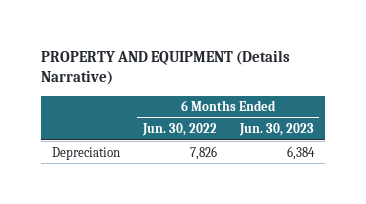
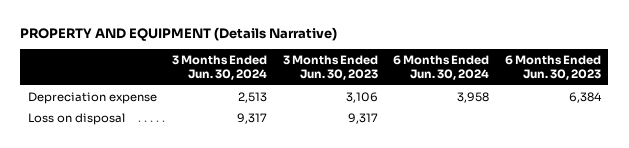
[142,123,218,137] Jun. 30, 2022 -> none
none -> [172,55,268,81] 3 Months Ended Jun. 30, 2024
none -> [282,55,378,81] 3 Months Ended Jun. 30, 2023
none -> [393,55,490,81] 6 Months Ended Jun. 30, 2024
[52,146,121,160] Depreciation -> [28,91,158,104] Depreciation expense
none -> [28,112,126,125] Loss on disposal

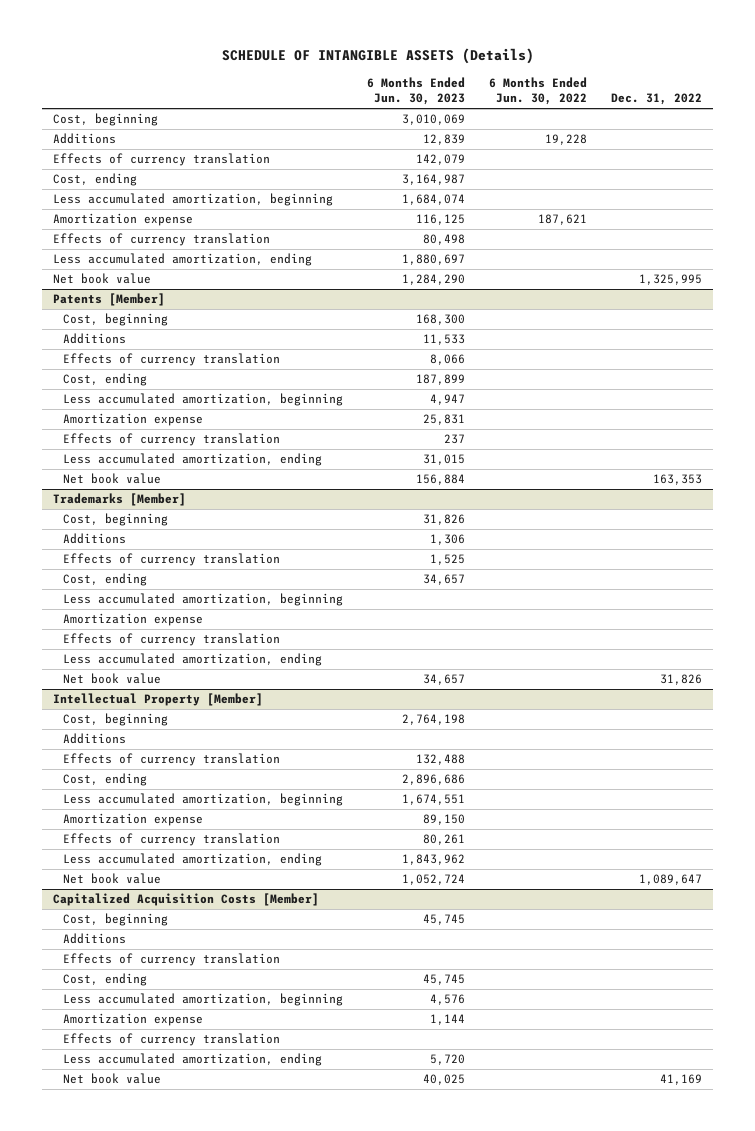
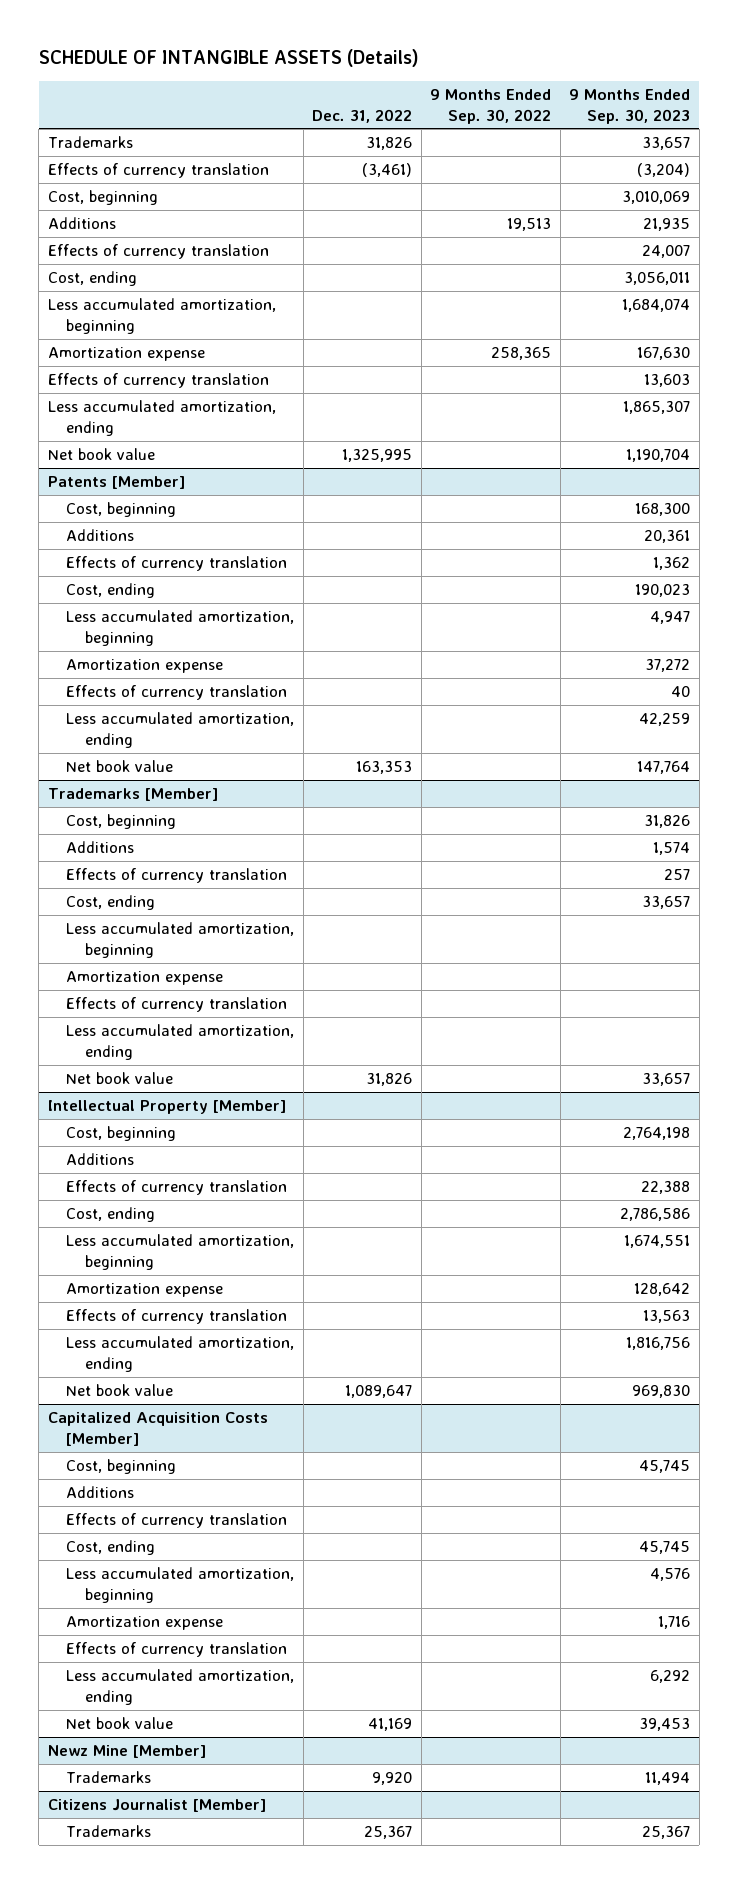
[367,76,466,106] 6 Months Ended Jun. 30, 2023 -> none
[488,76,587,106] 6 Months Ended Jun. 30, 2022 -> none
none -> [430,88,552,124] 9 Months Ended Sep. 30, 2022
none -> [569,88,691,124] 9 Months Ended Sep. 30, 2023
none -> [47,135,133,148] Trademarks
none -> [47,162,269,178] Effects of currency translation
none -> [47,1744,206,1758] Newz Mine [Member]
none -> [66,1770,152,1783] Trademarks
none -> [47,1798,266,1812] Citizens Journalist [Member]
none -> [66,1824,152,1837] Trademarks

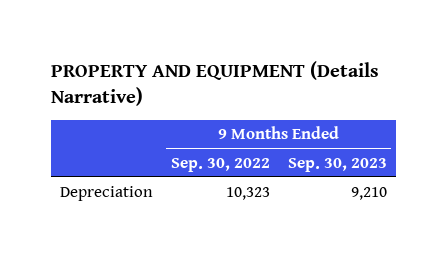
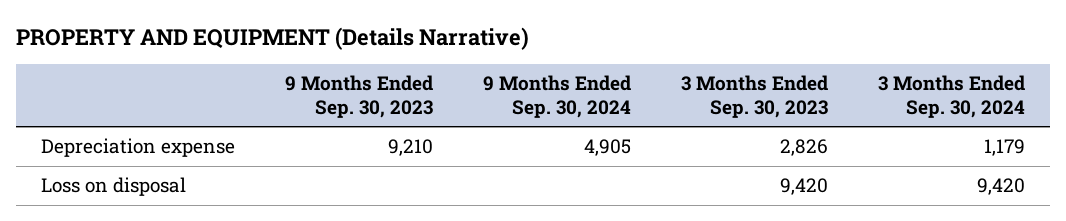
[170,157,270,172] Sep. 30, 2022 -> none
none -> [483,75,632,118] 9 Months Ended Sep. 30, 2024
none -> [681,75,829,118] 3 Months Ended Sep. 30, 2023
none -> [878,75,1026,118] 3 Months Ended Sep. 30, 2024
[59,186,153,202] Depreciation -> [40,138,235,158] Depreciation expense
none -> [40,177,186,197] Loss on disposal

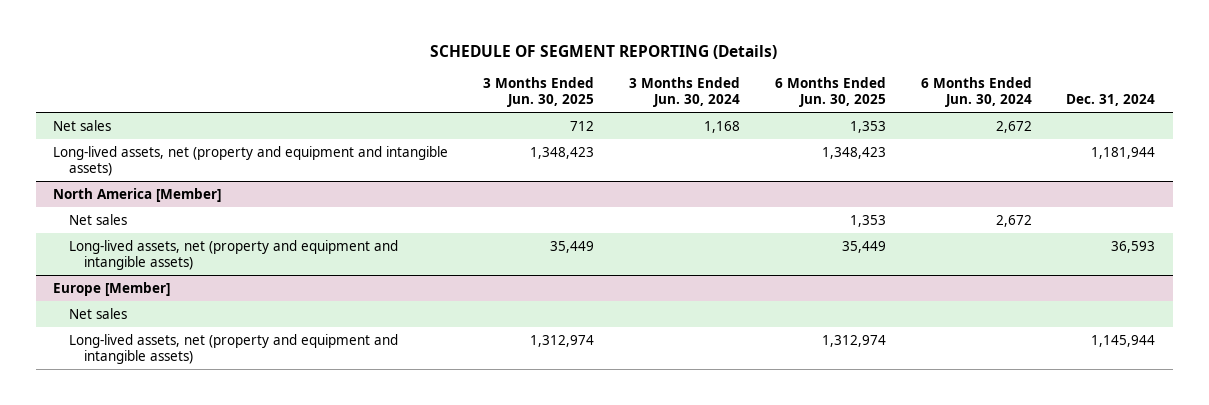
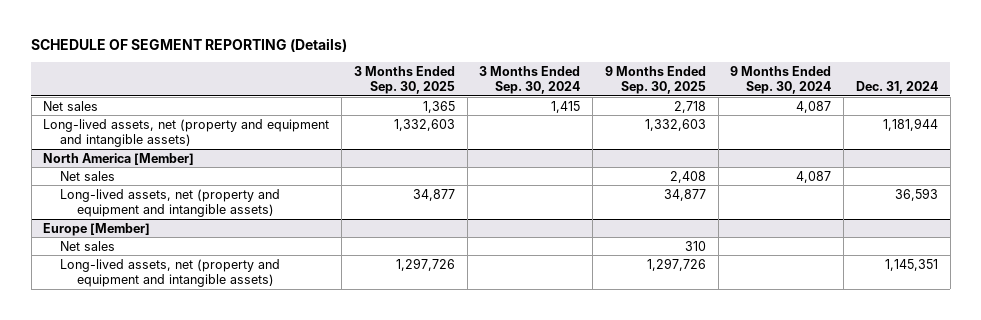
[483,77,595,107] 3 Months Ended Jun. 30, 2025 -> none
[628,77,740,107] 3 Months Ended Jun. 30, 2024 -> none
[774,77,886,107] 6 Months Ended Jun. 30, 2025 -> none
[920,77,1032,107] 6 Months Ended Jun. 30, 2024 -> none
none -> [353,66,455,95] 3 Months Ended Sep. 30, 2025
none -> [479,66,581,95] 3 Months Ended Sep. 30, 2024
none -> [604,66,706,95] 9 Months Ended Sep. 30, 2025
none -> [730,66,832,95] 9 Months Ended Sep. 30, 2024
[1091,334,1156,347] 1,145,944 -> [884,258,938,271] 1,145,351

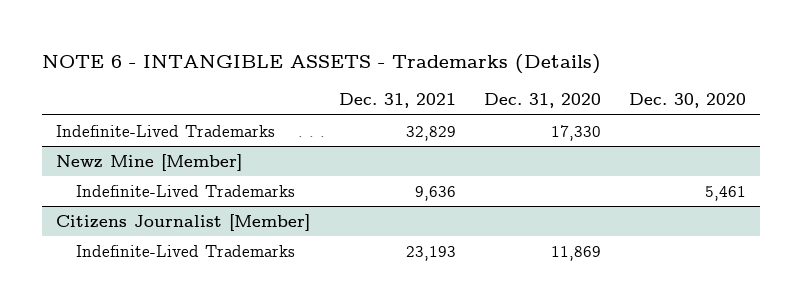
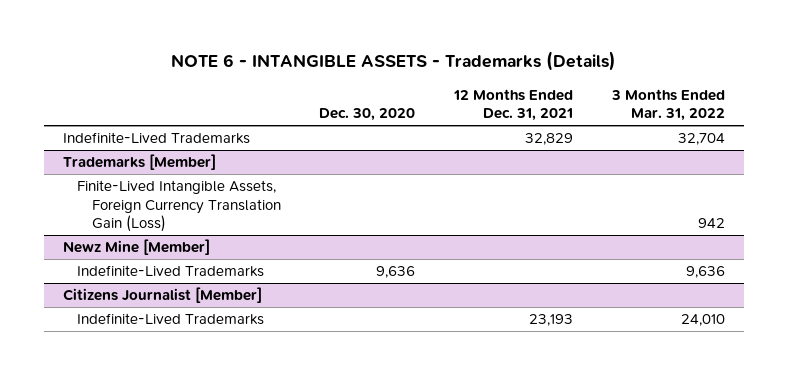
[338,93,456,109] Dec. 31, 2021 -> none
[484,93,602,109] Dec. 31, 2020 -> none
none -> [453,88,574,122] 12 Months Ended Dec. 31, 2021
none -> [610,88,725,122] 3 Months Ended Mar. 31, 2022
none -> [63,154,217,171] Trademarks [Member]
none -> [77,180,281,233] Finite-Lived Intangible Assets, Foreign Currency Translation Gain (Loss)
[705,185,747,201] 5,461 -> [376,266,416,279] 9,636

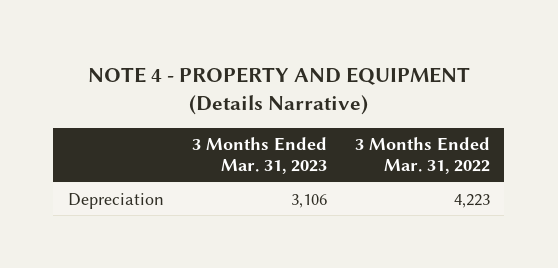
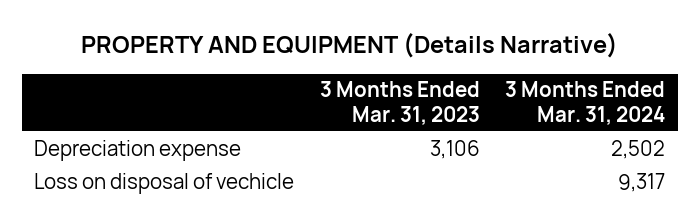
[87,66,470,115] NOTE 4 - PROPERTY AND EQUIPMENT (Details Narrative) -> [80,33,618,59] PROPERTY AND EQUIPMENT (Details Narrative)
[355,136,491,175] 3 Months Ended Mar. 31, 2022 -> none
none -> [505,81,666,125] 3 Months Ended Mar. 31, 2024
[67,193,164,210] Depreciation -> [34,139,242,161] Depreciation expense
none -> [34,172,295,194] Loss on disposal of vechicle

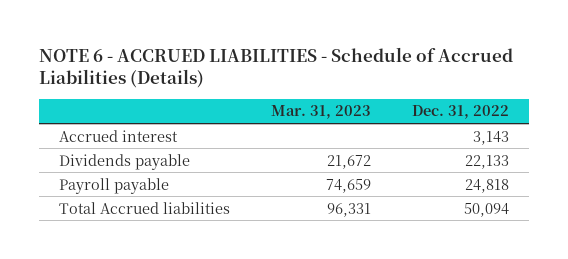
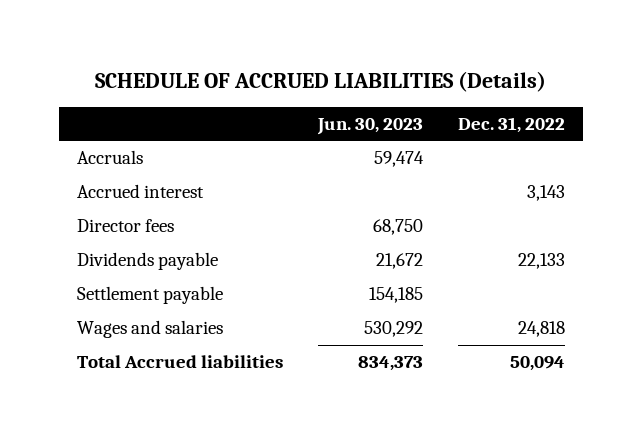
[38,46,513,89] NOTE 6 - ACCRUED LIABILITIES - Schedule of Accrued Liabilities (Details) -> [94,70,546,92] SCHEDULE OF ACCRUED LIABILITIES (Details)
[270,105,371,120] Mar. 31, 2023 -> none
none -> [316,117,423,135] Jun. 30, 2023
none -> [76,150,143,165] Accruals
none -> [76,219,174,233] Director fees
none -> [76,286,223,305] Settlement payable
[59,177,170,194] Payroll payable -> [76,320,223,339] Wages and salaries

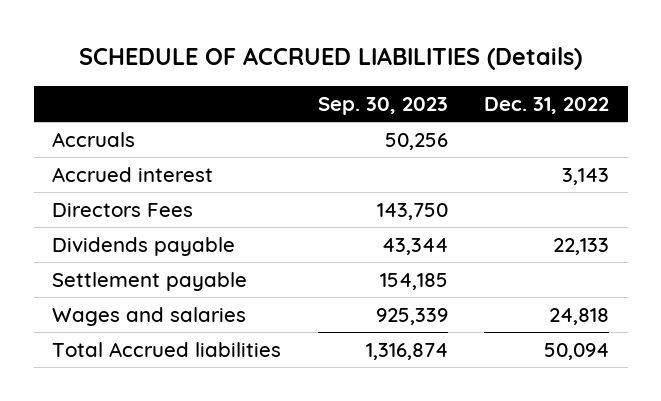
[316,117,423,135] Jun. 30, 2023 -> none
none -> [317,96,448,115] Sep. 30, 2023
[76,219,174,233] Director fees -> [51,202,193,217] Directors Fees

